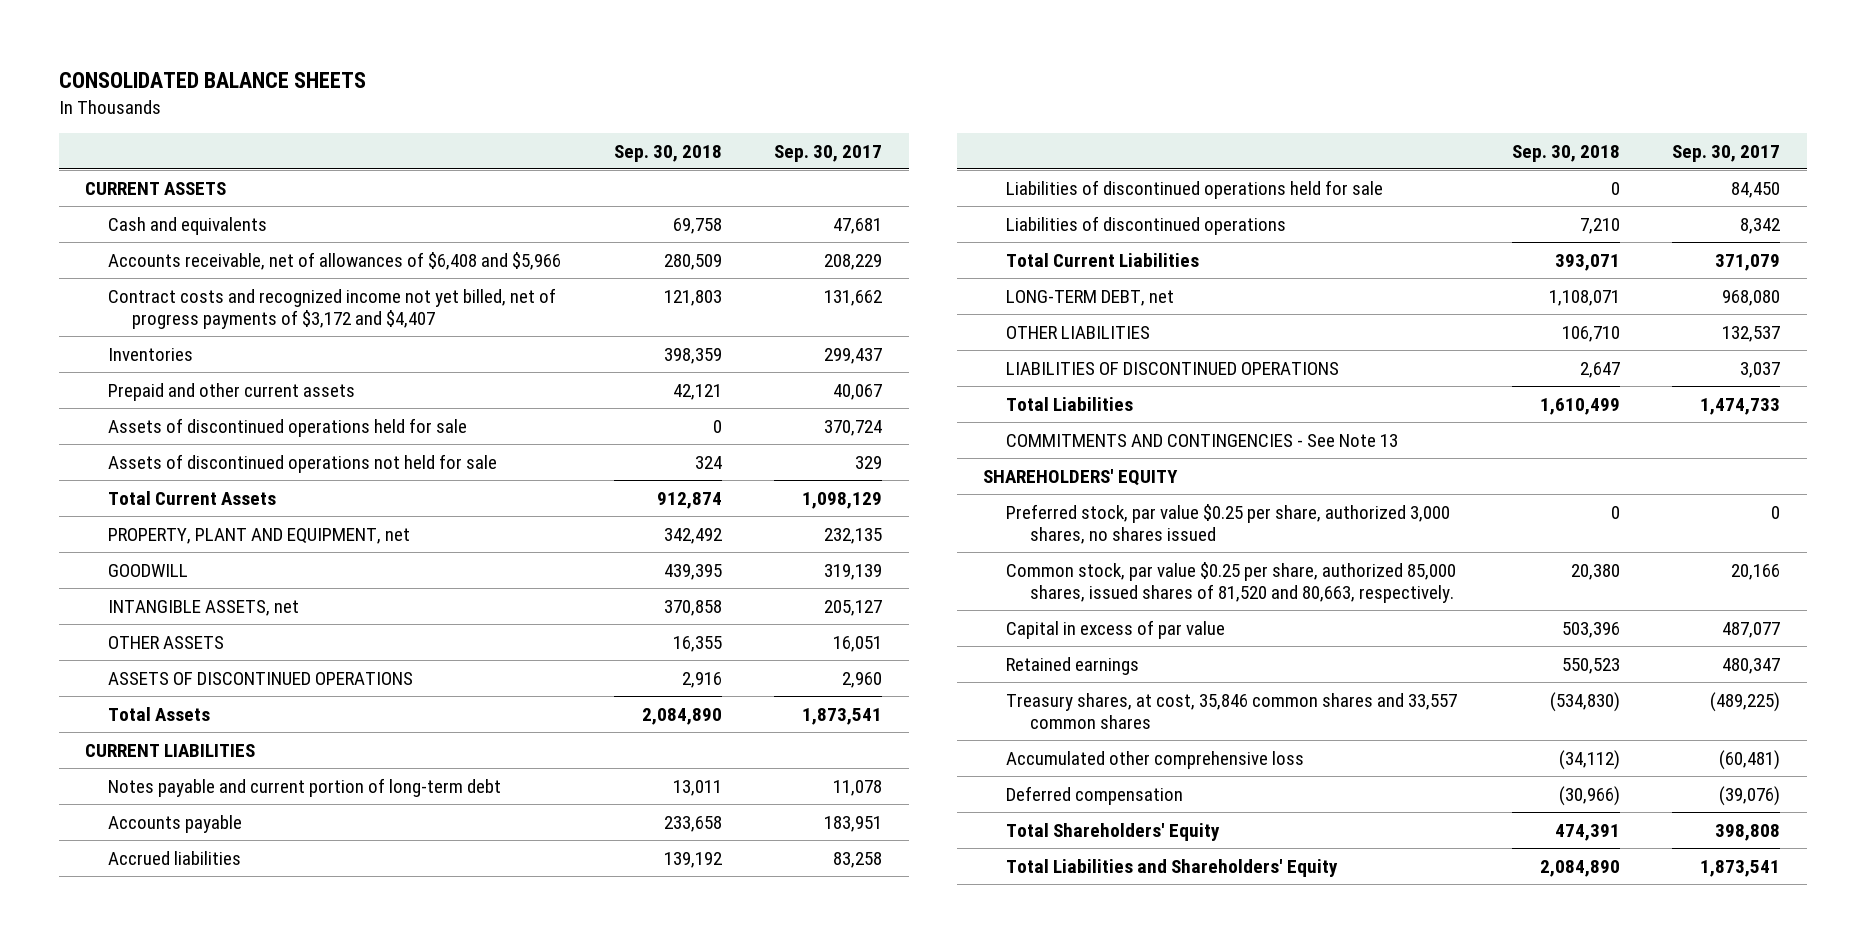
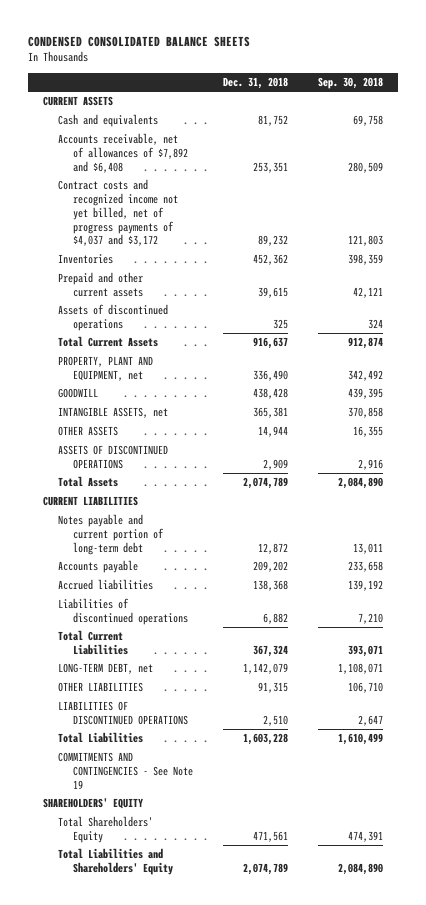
[58,72,366,89] CONSOLIDATED BALANCE SHEETS -> [27,35,250,47] CONDENSED CONSOLIDATED BALANCE SHEETS
[774,144,883,162] Sep. 30, 2017 -> none
none -> [223,76,289,89] Dec. 31, 2018
[108,251,562,270] Accounts receivable, net of allowances of $6,408 and $5,966 -> [58,133,189,173] Accounts receivable, net of allowances of $7,892 and $6,408
[108,287,557,329] Contract costs and recognized income not yet billed, net of progress payments of $3,172 and $4,407 -> [58,179,179,247] Contract costs and recognized income not yet billed, net of progress payments of $4,037 and $3,172
[108,417,468,437] Assets of discontinued operations held for sale -> none
[108,453,498,473] Assets of discontinued operations not held for sale -> [58,304,169,332] Assets of discontinued operations
[1006,179,1384,199] Liabilities of discontinued operations held for sale -> none
[1006,433,1399,447] COMMITMENTS AND CONTINGENCIES - See Note 13 -> [58,752,194,789] COMMITMENTS AND CONTINGENCIES - See Note 19
[1006,503,1451,544] Preferred stock, par value $0.25 per share, authorized 3,000 shares, no shares issued -> none
[1006,561,1457,603] Common stock, par value $0.25 per share, authorized 85,000 shares, issued shares of 81,520 and 80,663, respectively. -> none
[1006,619,1226,639] Capital in excess of par value -> none
[1006,656,1140,675] Retained earnings -> none
[1006,692,1458,729] Treasury shares, at cost, 35,846 common shares and 33,557 common shares -> none
[1006,750,1305,769] Accumulated other comprehensive loss -> none
[1006,785,1184,805] Deferred compensation -> none

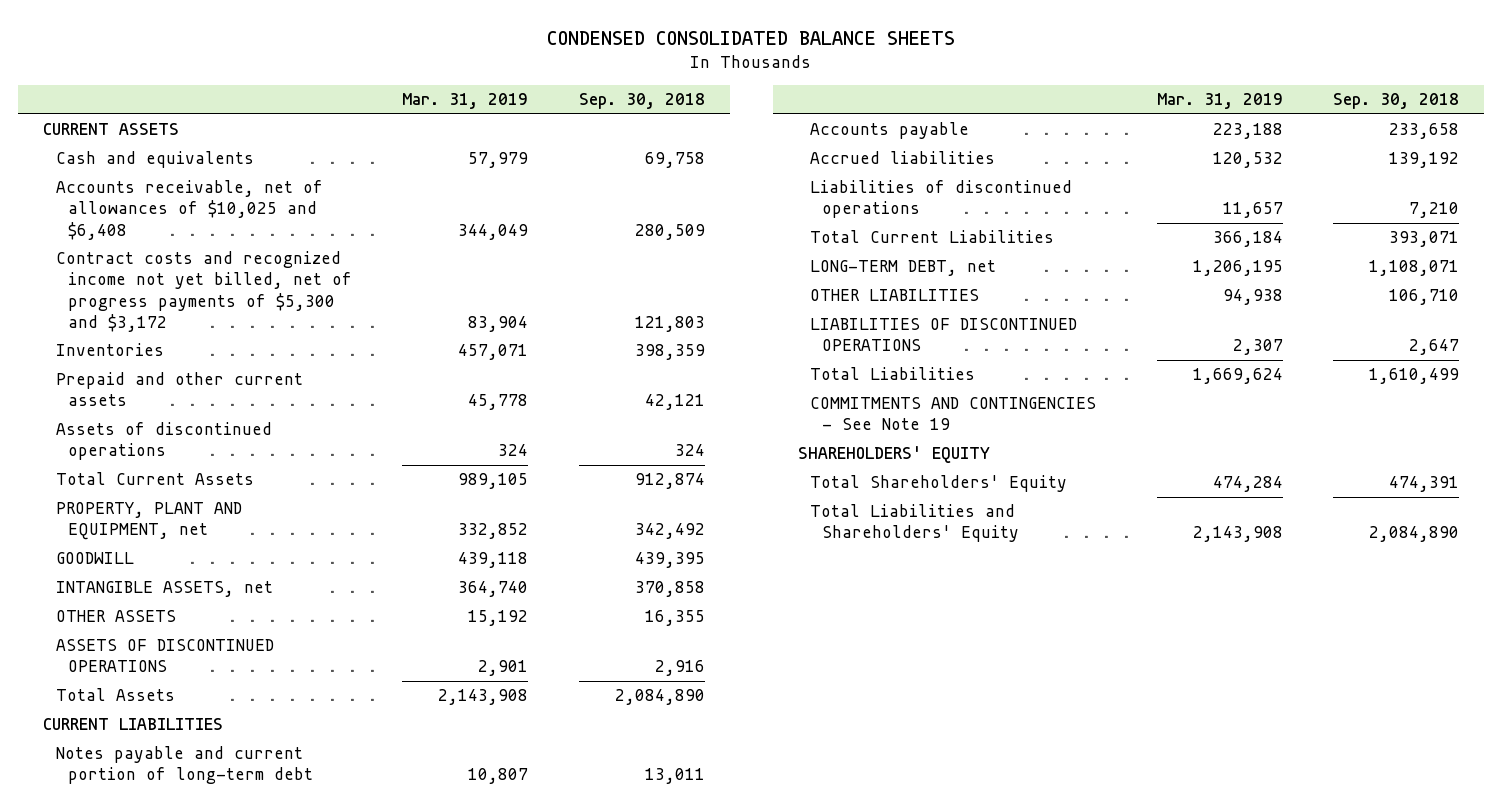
[223,76,289,89] Dec. 31, 2018 -> none
none -> [402,93,529,110] Mar. 31, 2019
[58,133,189,173] Accounts receivable, net of allowances of $7,892 and $6,408 -> [55,180,323,240] Accounts receivable, net of allowances of $10,025 and $6,408
[58,179,179,247] Contract costs and recognized income not yet billed, net of progress payments of $4,037 and $3,172 -> [55,251,352,332] Contract costs and recognized income not yet billed, net of progress payments of $5,300 and $3,172

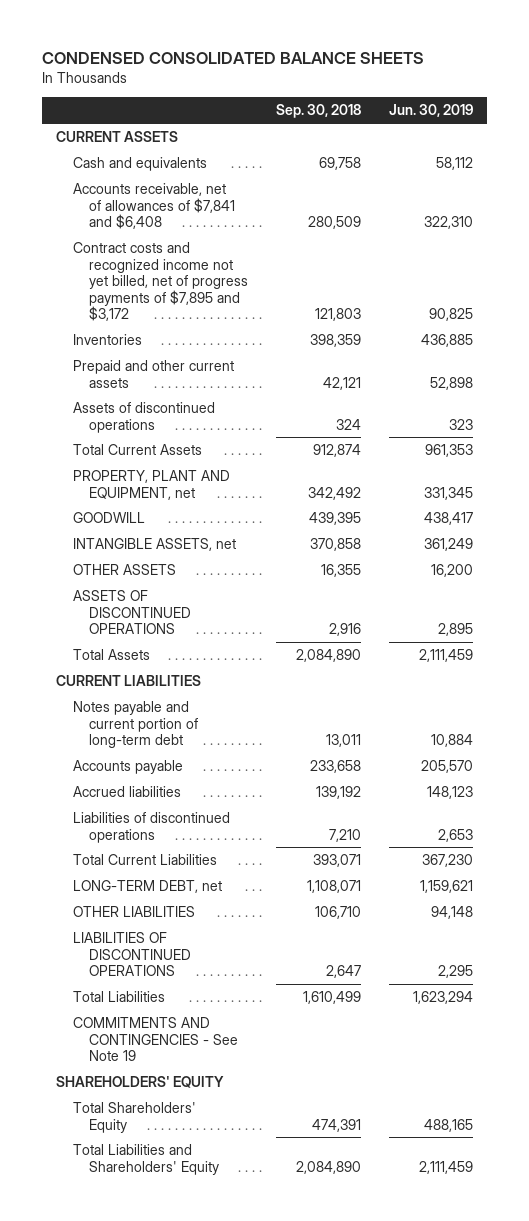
[402,93,529,110] Mar. 31, 2019 -> none
none -> [388,104,473,118] Jun. 30, 2019
[55,180,323,240] Accounts receivable, net of allowances of $10,025 and $6,408 -> [72,183,235,230] Accounts receivable, net of allowances of $7,841 and $6,408
[55,251,352,332] Contract costs and recognized income not yet billed, net of progress payments of $5,300 and $3,172 -> [72,242,248,322] Contract costs and recognized income not yet billed, net of progress payments of $7,895 and $3,172

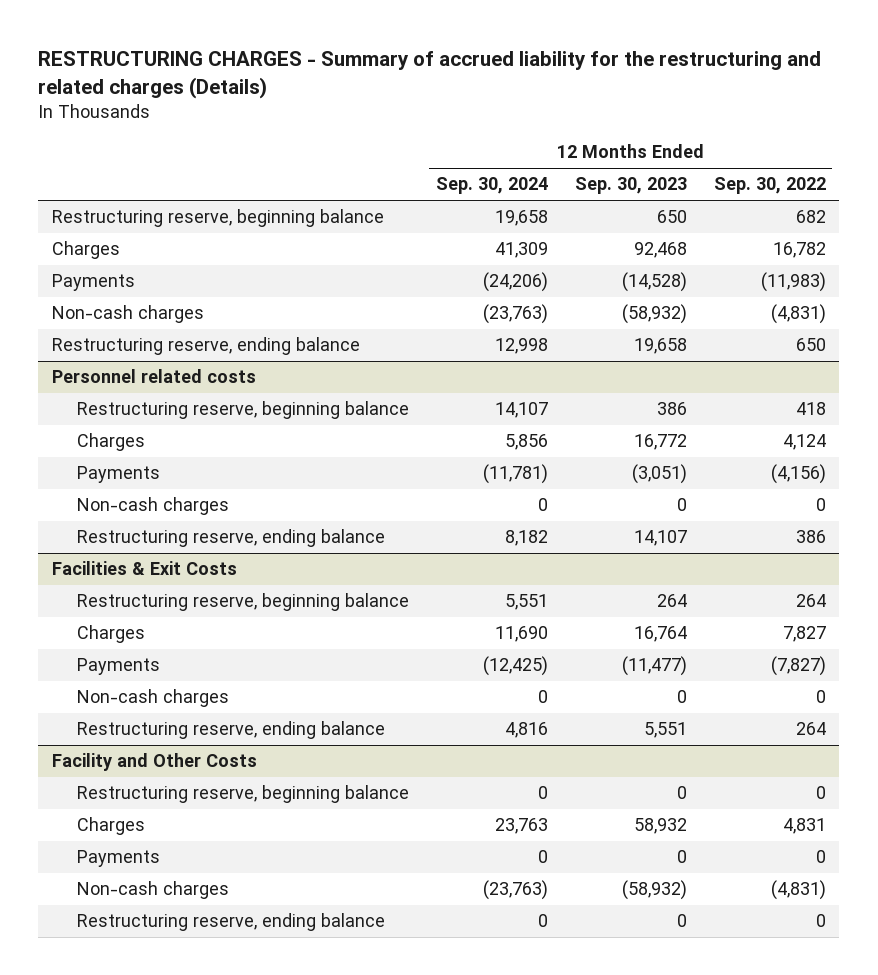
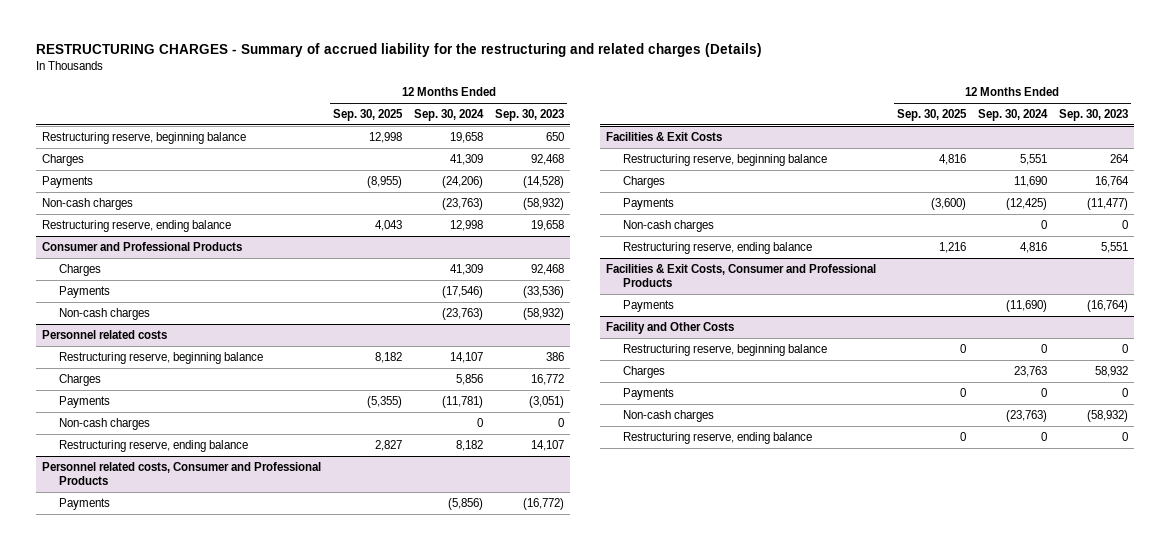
[713,177,826,195] Sep. 30, 2022 -> none
none -> [333,108,404,121] Sep. 30, 2025
none -> [41,241,242,251] Consumer and Professional Products
none -> [58,263,101,276] Charges
none -> [58,285,110,298] Payments
none -> [58,307,150,320] Non-cash charges
none -> [41,461,321,485] Personnel related costs, Consumer and Professional Products
none -> [58,497,110,510] Payments
none -> [605,263,876,287] Facilities & Exit Costs, Consumer and Professional Products
none -> [622,299,674,312] Payments

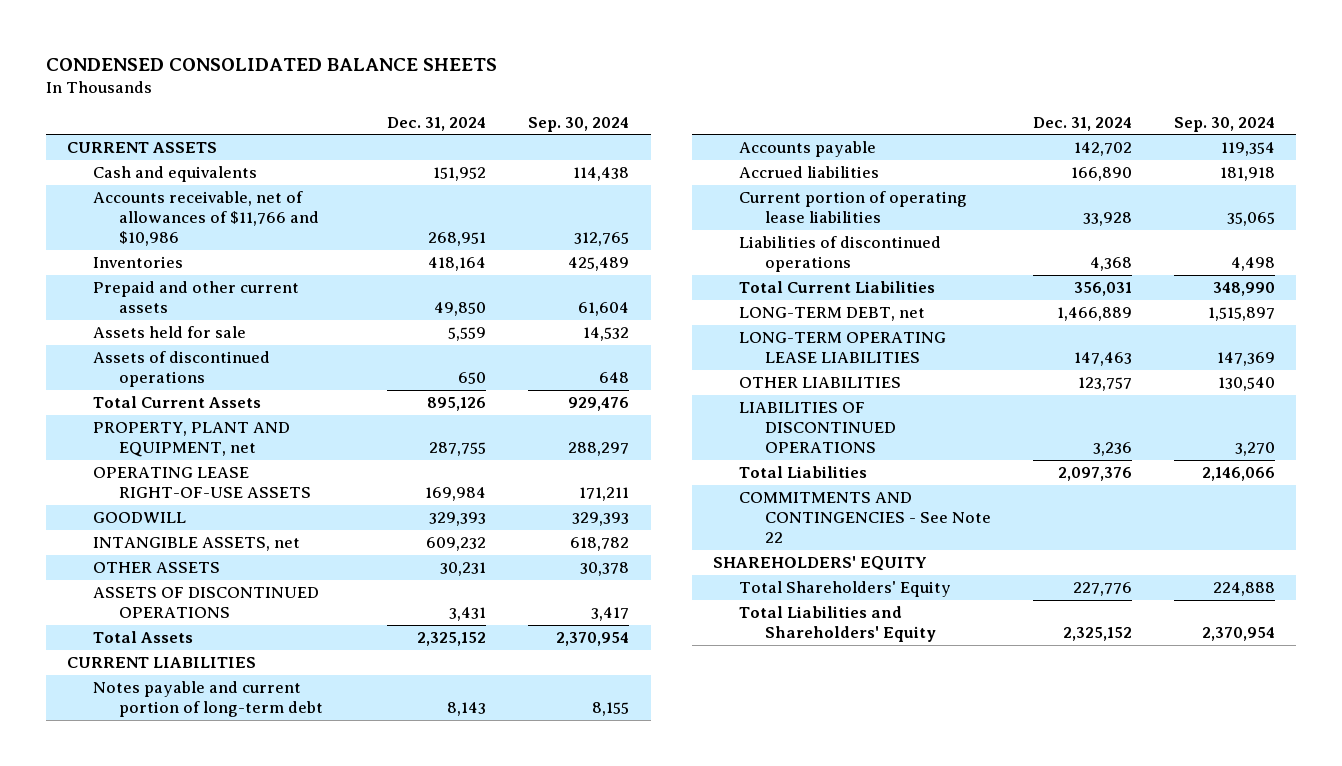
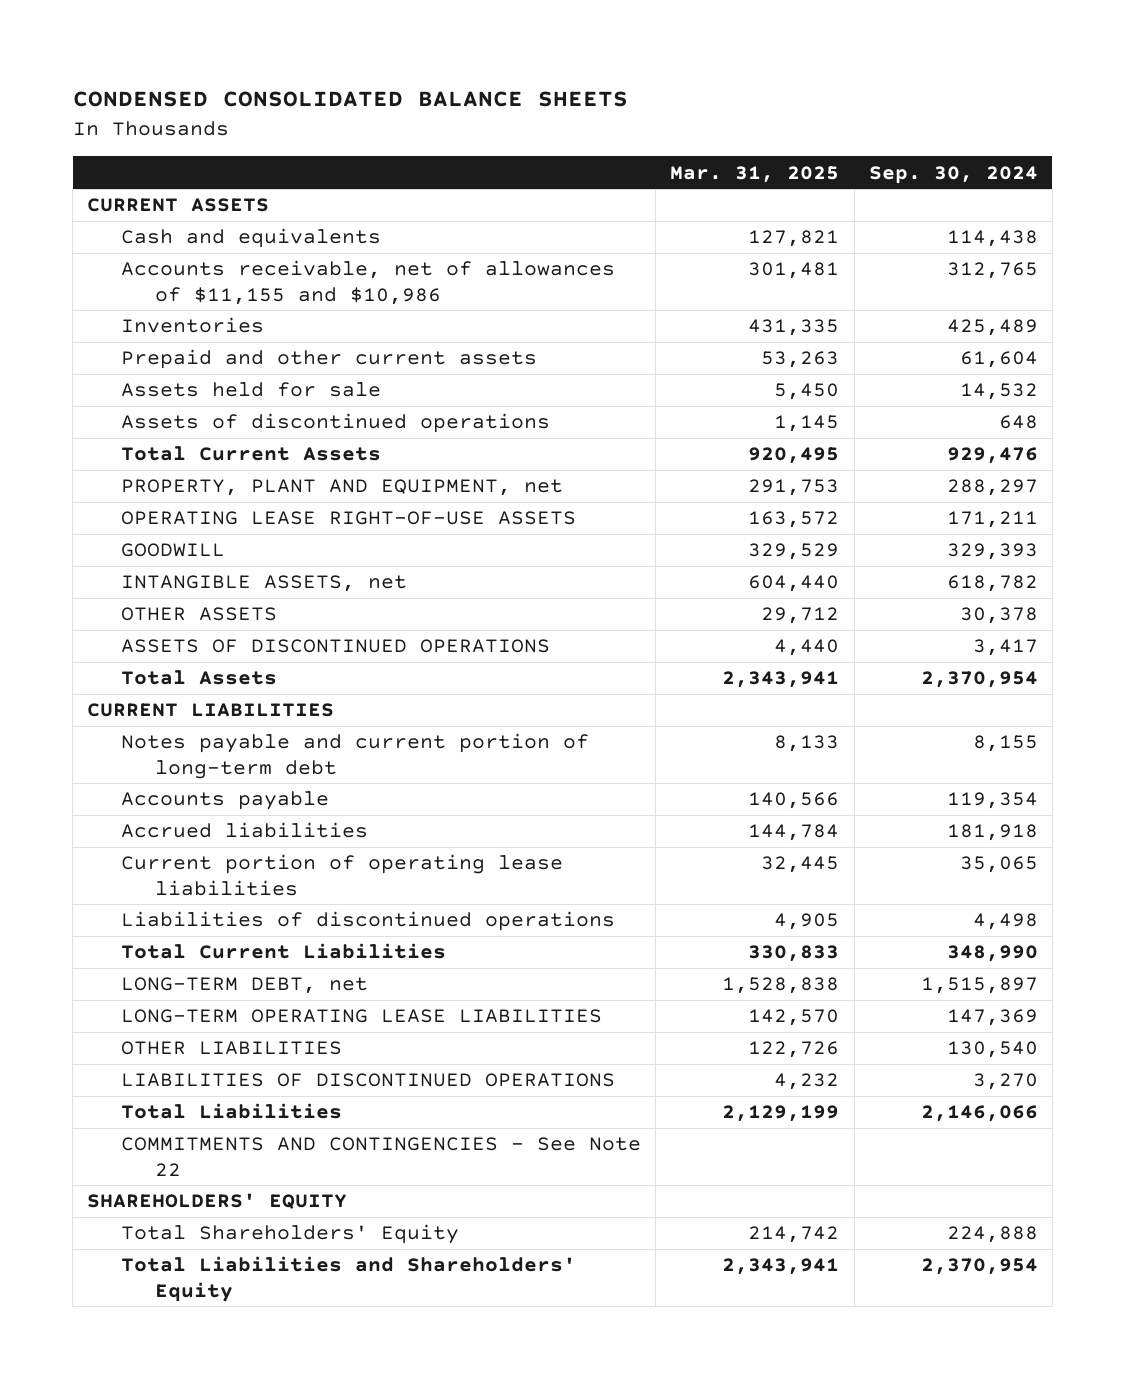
[387,116,487,131] Dec. 31, 2024 -> none
none -> [670,165,840,183] Mar. 31, 2025
[92,190,320,246] Accounts receivable, net of allowances of $11,766 and $10,986 -> [121,260,616,305] Accounts receivable, net of allowances of $11,155 and $10,986

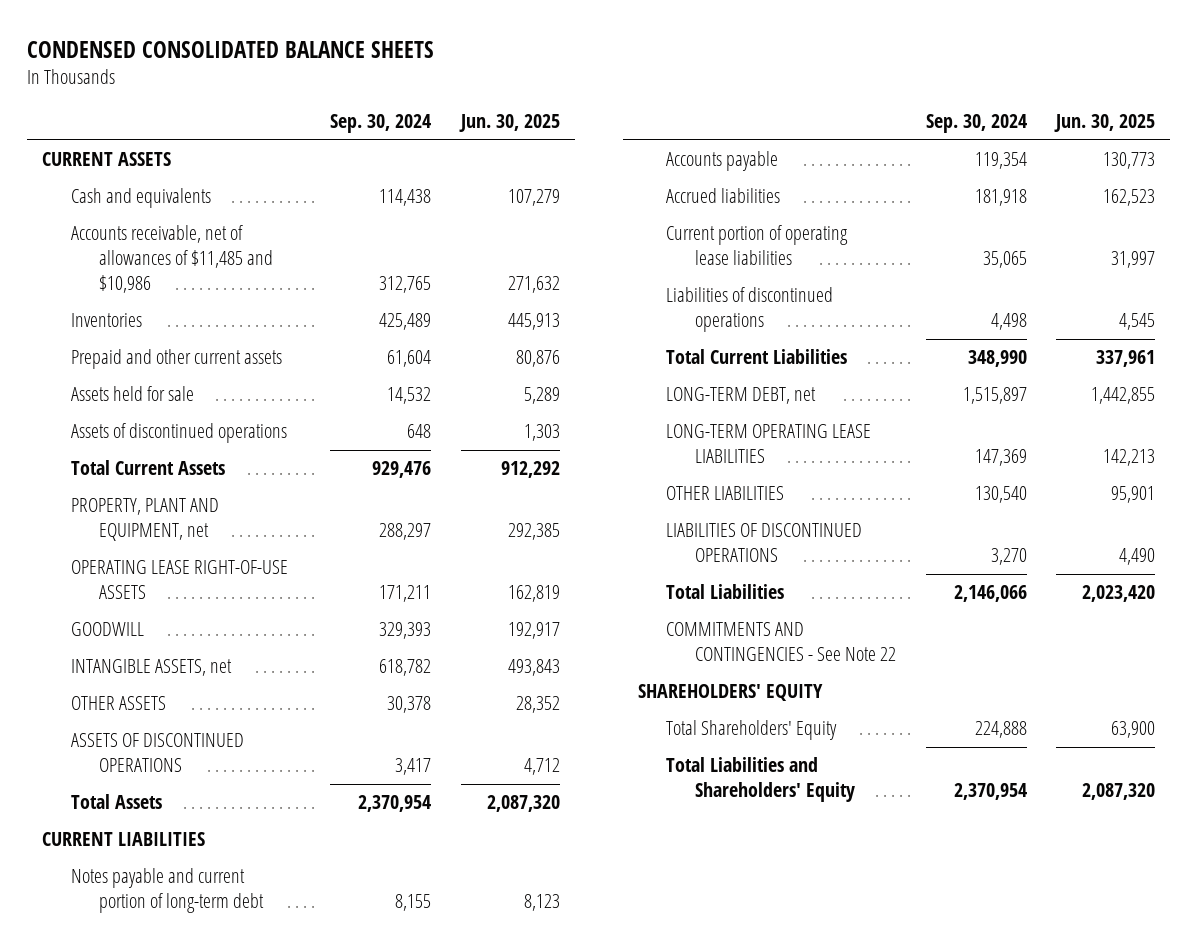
[670,165,840,183] Mar. 31, 2025 -> none
none -> [458,114,560,133] Jun. 30, 2025
[121,260,616,305] Accounts receivable, net of allowances of $11,155 and $10,986 -> [70,225,274,294] Accounts receivable, net of allowances of $11,485 and $10,986

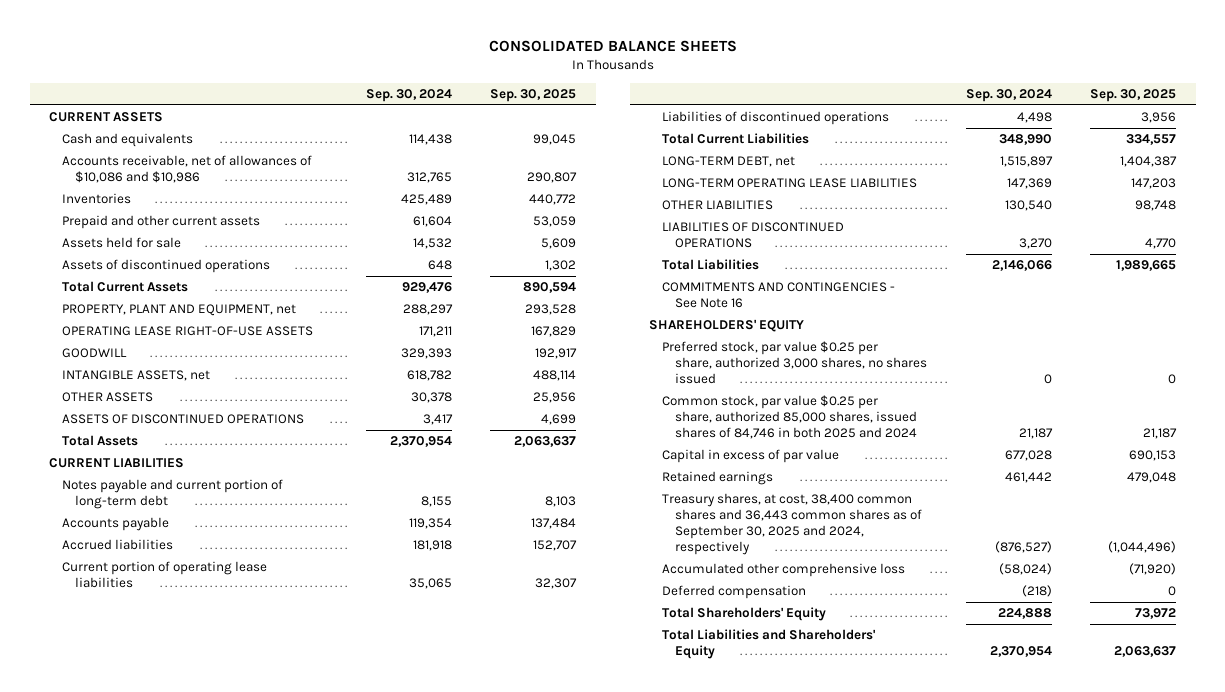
[27,40,435,58] CONDENSED CONSOLIDATED BALANCE SHEETS -> [488,39,737,52] CONSOLIDATED BALANCE SHEETS
[458,114,560,133] Jun. 30, 2025 -> none
none -> [490,89,577,103] Sep. 30, 2025
[70,225,274,294] Accounts receivable, net of allowances of $11,485 and $10,986 -> [62,155,313,184] Accounts receivable, net of allowances of $10,086 and $10,986
[666,622,896,662] COMMITMENTS AND CONTINGENCIES - See Note 22 -> [662,282,896,309] COMMITMENTS AND CONTINGENCIES - See Note 16
none -> [662,341,928,385] Preferred stock, par value $0.25 per share, authorized 3,000 shares, no shares issued
none -> [662,395,918,440] Common stock, par value $0.25 per share, authorized 85,000 shares, issued shares of 84,746 in both 2025 and 2024
none -> [662,449,840,464] Capital in excess of par value
none -> [662,471,774,486] Retained earnings
none -> [662,493,923,556] Treasury shares, at cost, 38,400 common shares and 36,443 common shares as of September 30, 2025 and 2024, respectively
none -> [662,563,906,578] Accumulated other comprehensive loss
none -> [662,585,807,600] Deferred compensation

